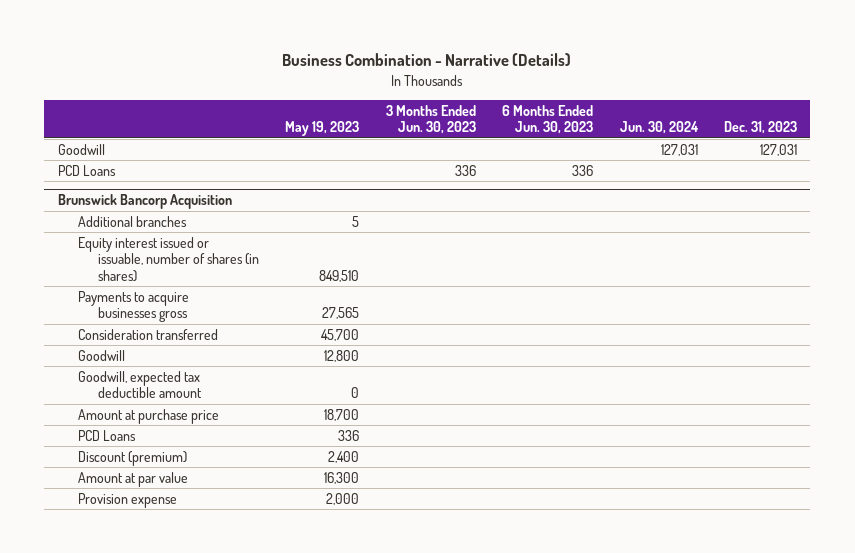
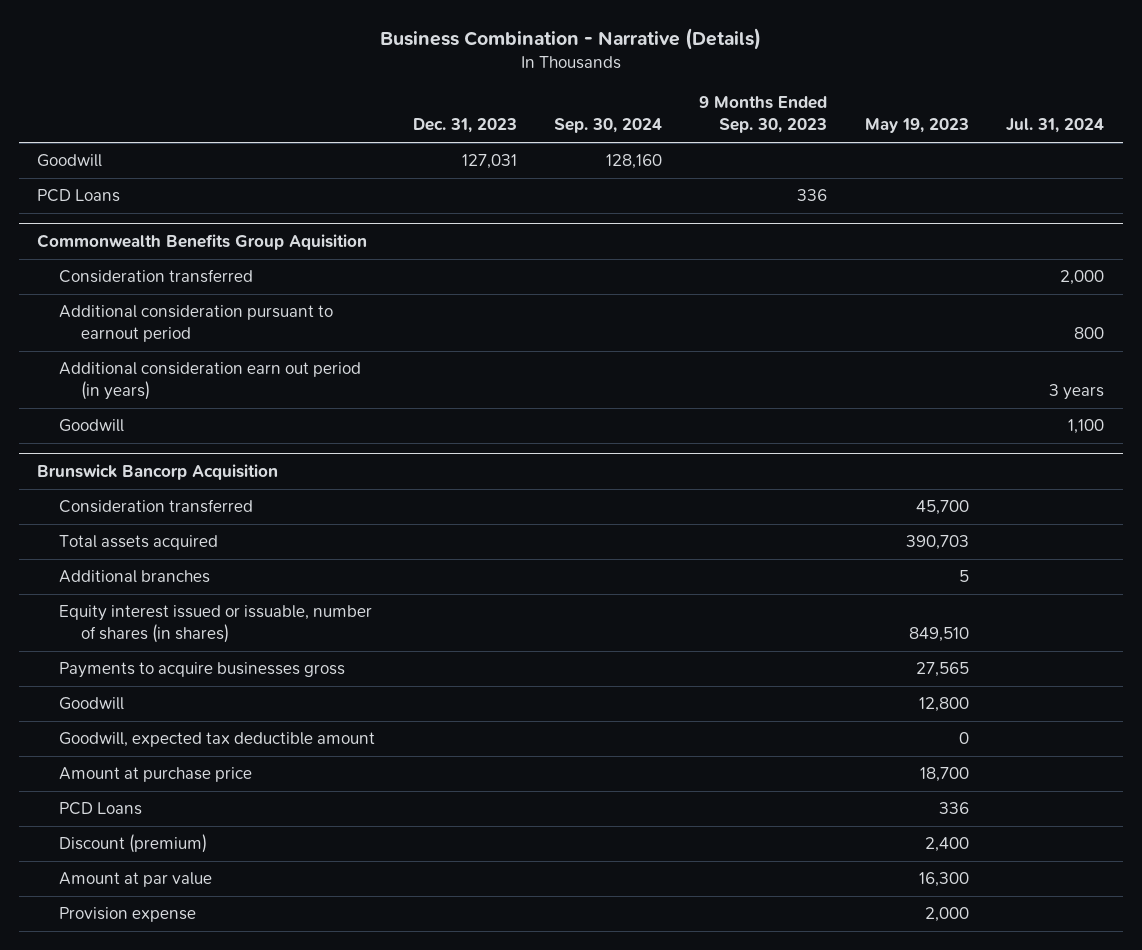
[385,104,476,135] 3 Months Ended Jun. 30, 2023 -> none
[502,104,594,135] 6 Months Ended Jun. 30, 2023 -> none
[619,121,699,135] Jun. 30, 2024 -> none
none -> [554,118,663,134] Sep. 30, 2024
none -> [699,96,828,134] 9 Months Ended Sep. 30, 2023
none -> [1006,118,1105,134] Jul. 31, 2024
none -> [37,234,368,251] Commonwealth Benefits Group Aquisition
none -> [59,269,254,284] Consideration transferred
none -> [59,305,334,343] Additional consideration pursuant to earnout period
none -> [59,362,362,401] Additional consideration earn out period (in years)
none -> [59,419,125,433] Goodwill
[77,328,218,340] Consideration transferred -> [59,499,254,514] Consideration transferred
none -> [59,535,219,551] Total assets acquired

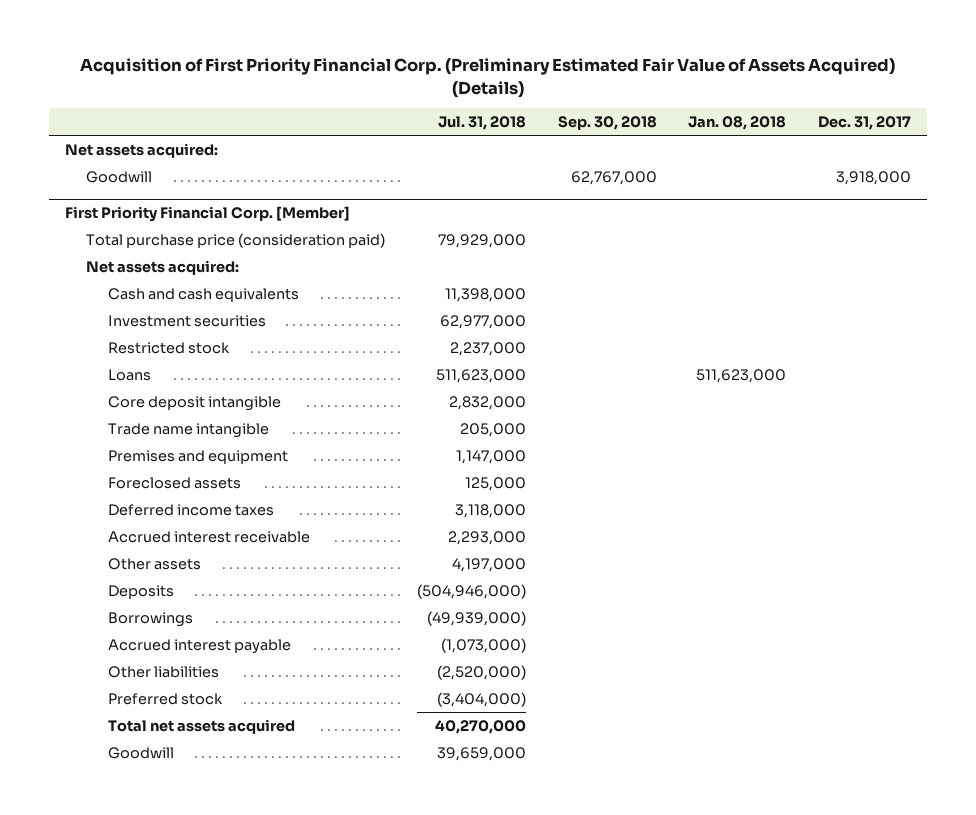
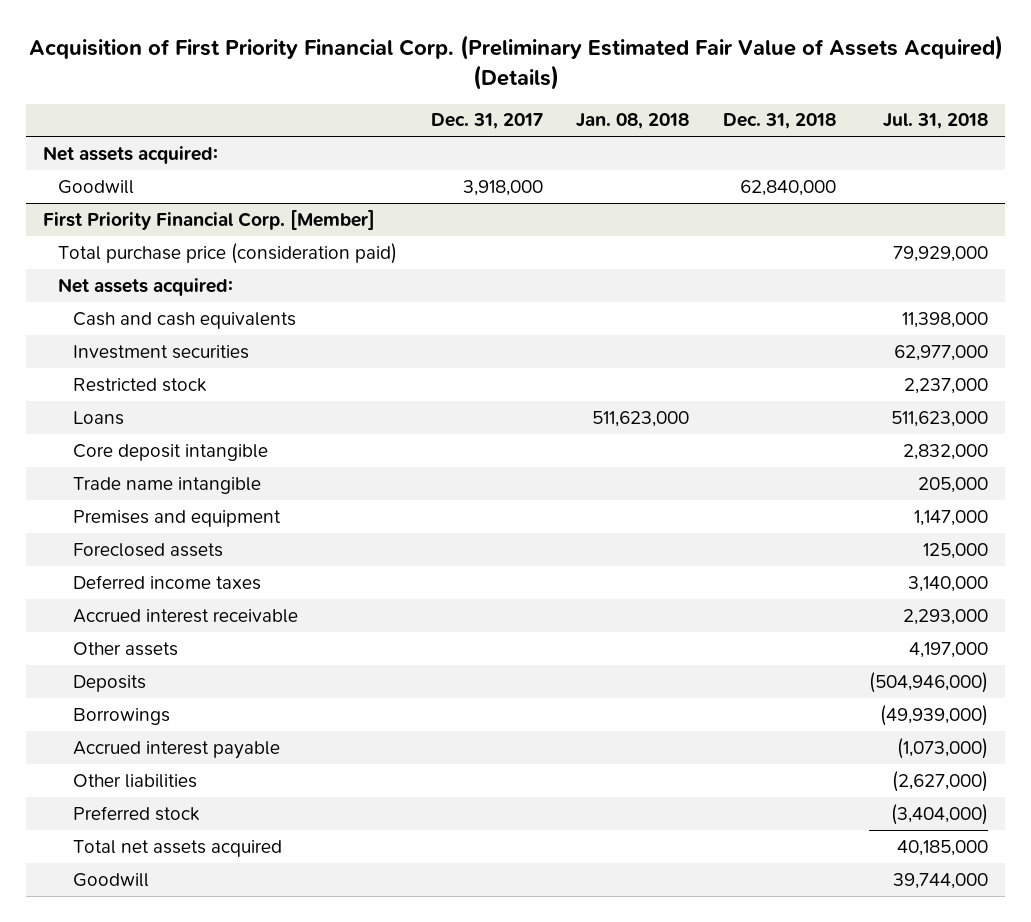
[557,116,657,131] Sep. 30, 2018 -> none
none -> [722,113,836,130] Dec. 31, 2018
[454,503,526,518] 3,118,000 -> [908,575,989,592] 3,140,000
[436,664,526,680] (2,520,000) -> [892,770,989,792] (2,627,000)
[434,719,526,734] 40,270,000 -> [897,839,989,856] 40,185,000
[436,746,526,761] 39,659,000 -> [893,872,989,889] 39,744,000

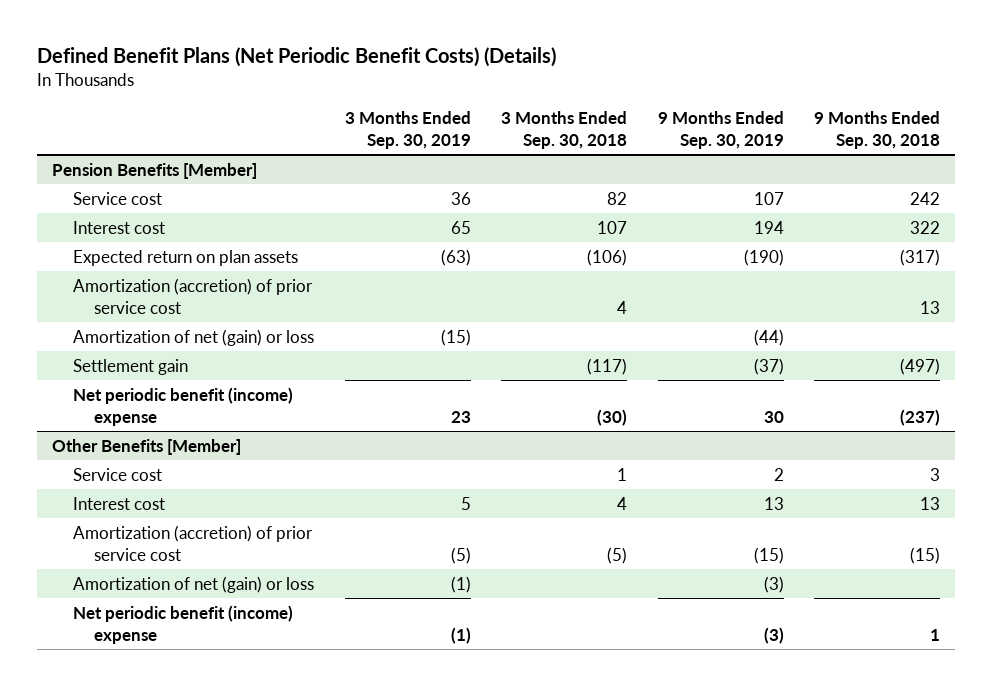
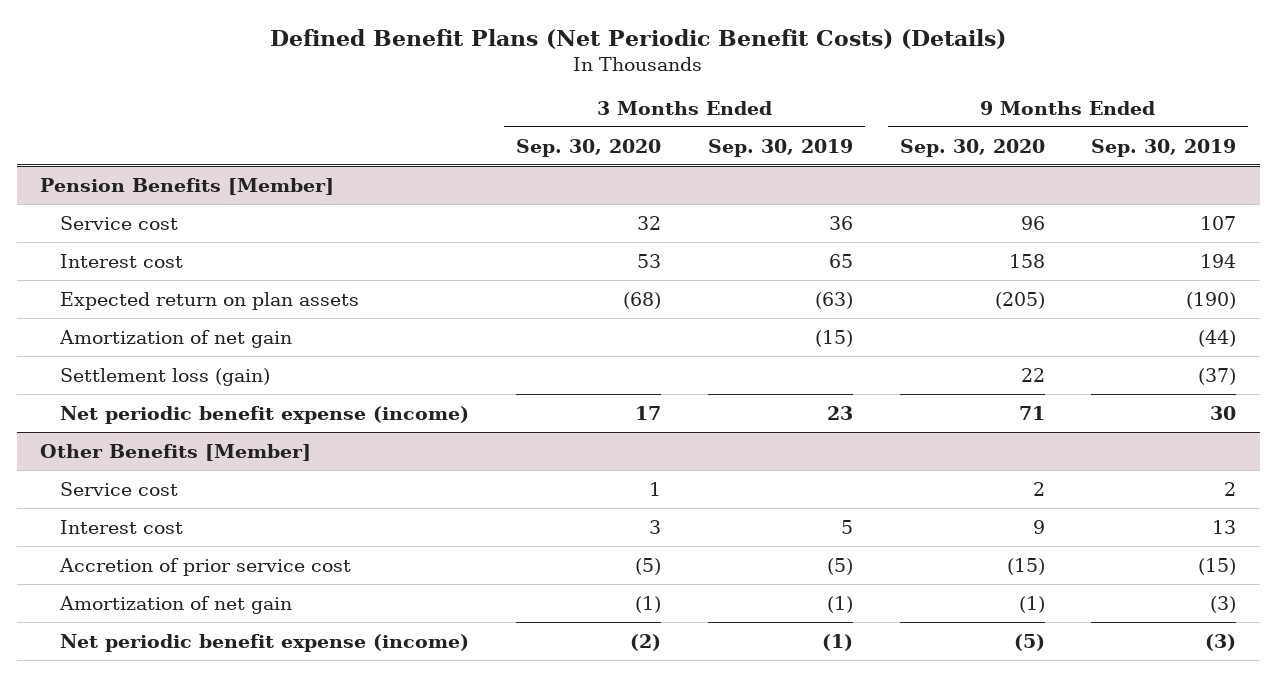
[501,110,628,150] 3 Months Ended Sep. 30, 2018 -> none
[814,110,941,150] 9 Months Ended Sep. 30, 2018 -> none
none -> [516,138,662,157] Sep. 30, 2020
none -> [899,138,1045,157] Sep. 30, 2020
[73,277,314,314] Amortization (accretion) of prior service cost -> none
[73,328,315,346] Amortization of net (gain) or loss -> [59,329,293,348] Amortization of net gain
[73,358,189,375] Settlement gain -> [60,367,271,386] Settlement loss (gain)
[73,386,294,426] Net periodic benefit (income) expense -> [60,405,470,424] Net periodic benefit expense (income)
[73,524,314,561] Amortization (accretion) of prior service cost -> [59,557,352,576] Accretion of prior service cost
[73,575,315,593] Amortization of net (gain) or loss -> [59,595,293,614] Amortization of net gain
[73,604,294,644] Net periodic benefit (income) expense -> [60,633,470,652] Net periodic benefit expense (income)

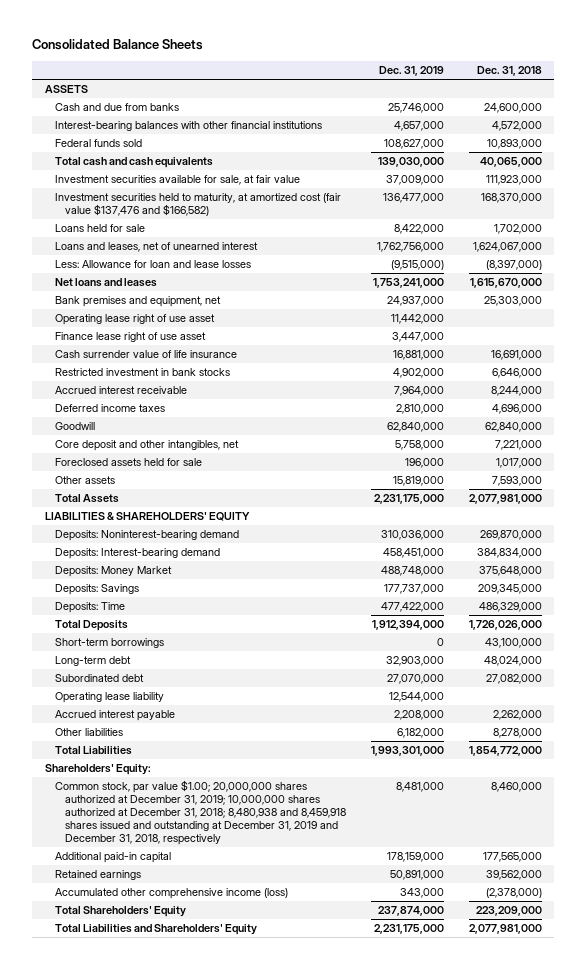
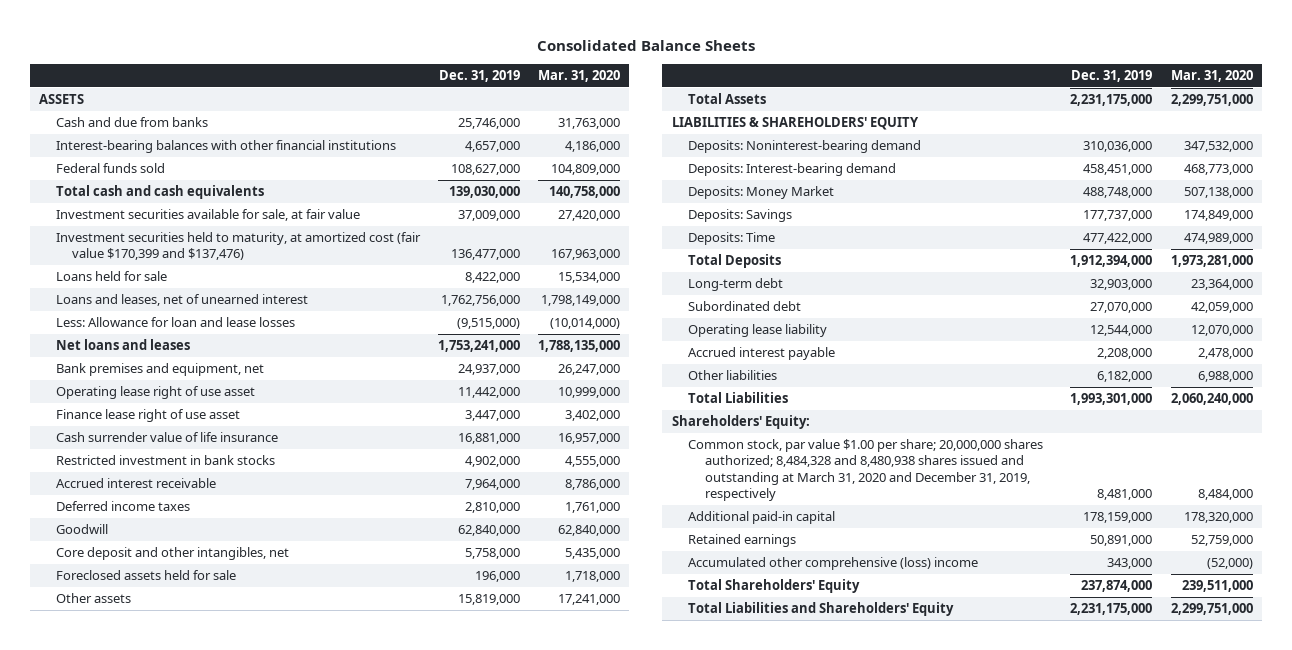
[476,65,542,76] Dec. 31, 2018 -> none
none -> [538,69,621,82] Mar. 31, 2020
[54,193,341,217] Investment securities held to maturity, at amortized cost (fair value $137,476 and $166,582) -> [55,232,421,261] Investment securities held to maturity, at amortized cost (fair value $170,399 and $137,476)
[54,638,164,649] Short-term borrowings -> none
[54,780,346,845] Common stock, par value $1.00; 20,000,000 shares authorized at December 31, 2019; 10,000,000 shares authorized at December 31, 2018; 8,480,938 and 8,459,918 shares issued and outstanding at December 31, 2019 and December 31, 2018, respectively -> [688,439,1044,502] Common stock, par value $1.00 per share; 20,000,000 shares authorized; 8,484,328 and 8,480,938 shares issued and outstanding at March 31, 2020 and December 31, 2019, respectively
[54,888,288,900] Accumulated other comprehensive income (loss) -> [688,557,979,571] Accumulated other comprehensive (loss) income

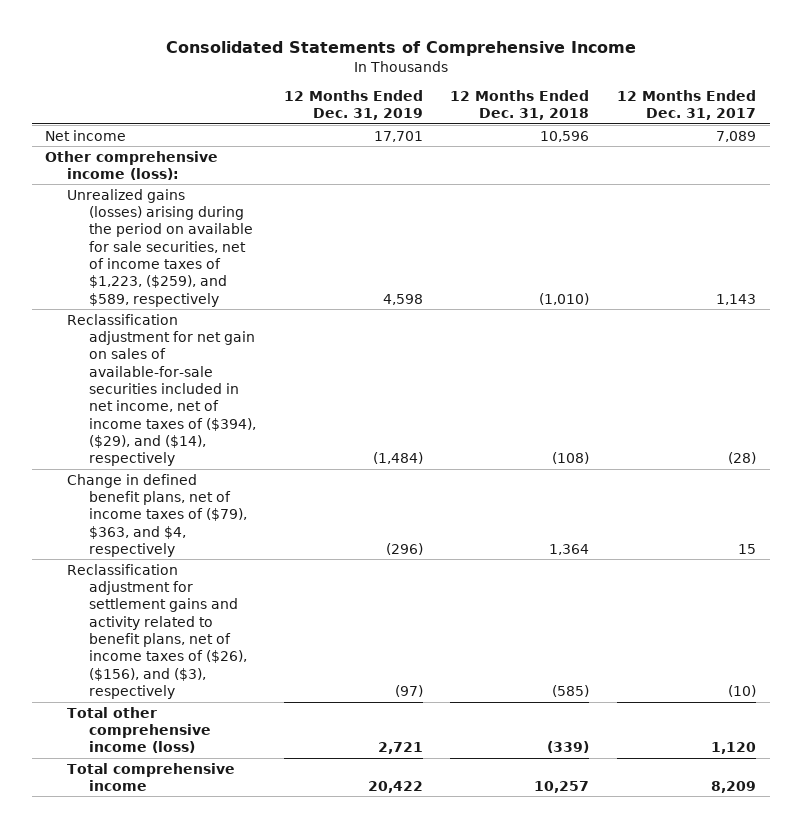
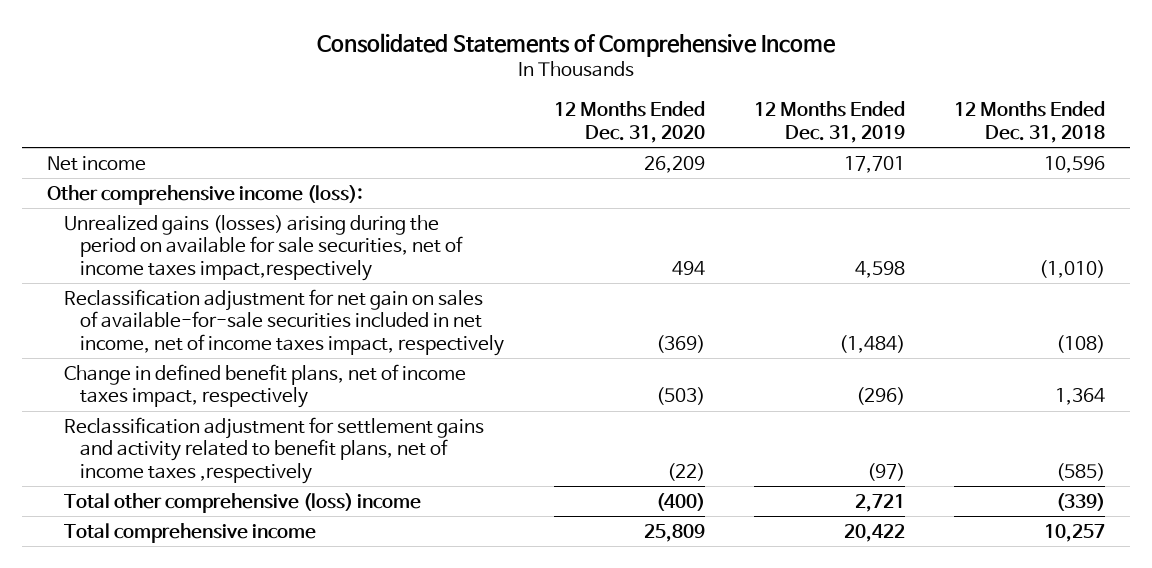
[617,90,757,121] 12 Months Ended Dec. 31, 2017 -> none
none -> [553,101,705,143] 12 Months Ended Dec. 31, 2020
[67,188,253,307] Unrealized gains (losses) arising during the period on available for sale securities, net of income taxes of $1,223, ($259), and $589, respectively -> [63,214,464,281] Unrealized gains (losses) arising during the period on available for sale securities, net of income taxes impact,respectively
[67,313,256,467] Reclassification adjustment for net gain on sales of available-for-sale securities included in net income, net of income taxes of ($394), ($29), and ($14), respectively -> [63,288,505,356] Reclassification adjustment for net gain on sales of available-for-sale securities included in net income, net of income taxes impact, respectively
[67,473,247,557] Change in defined benefit plans, net of income taxes of ($79), $363, and $4, respectively -> [63,363,466,409] Change in defined benefit plans, net of income taxes impact, respectively
[67,563,247,700] Reclassification adjustment for settlement gains and activity related to benefit plans, net of income taxes of ($26), ($156), and ($3), respectively -> [63,416,484,484] Reclassification adjustment for settlement gains and activity related to benefit plans, net of income taxes ,respectively
[67,706,211,754] Total other comprehensive income (loss) -> [63,492,421,513] Total other comprehensive (loss) income

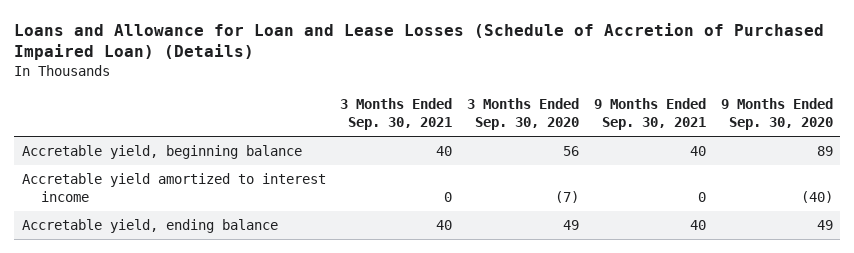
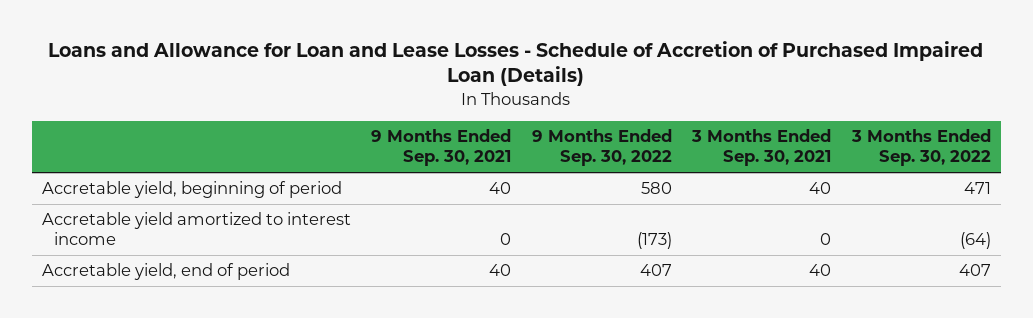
[14,22,825,61] Loans and Allowance for Loan and Lease Losses (Schedule of Accretion of Purchased Impaired Loan) (Details) -> [48,41,984,87] Loans and Allowance for Loan and Lease Losses - Schedule of Accretion of Purchased Impaired Loan (Details)
[467,98,580,131] 3 Months Ended Sep. 30, 2020 -> none
[720,98,833,131] 9 Months Ended Sep. 30, 2020 -> none
none -> [531,129,672,167] 9 Months Ended Sep. 30, 2022
none -> [850,129,991,167] 3 Months Ended Sep. 30, 2022
[21,145,302,160] Accretable yield, beginning balance -> [41,181,342,199] Accretable yield, beginning of period
[21,219,278,234] Accretable yield, ending balance -> [41,263,290,281] Accretable yield, end of period

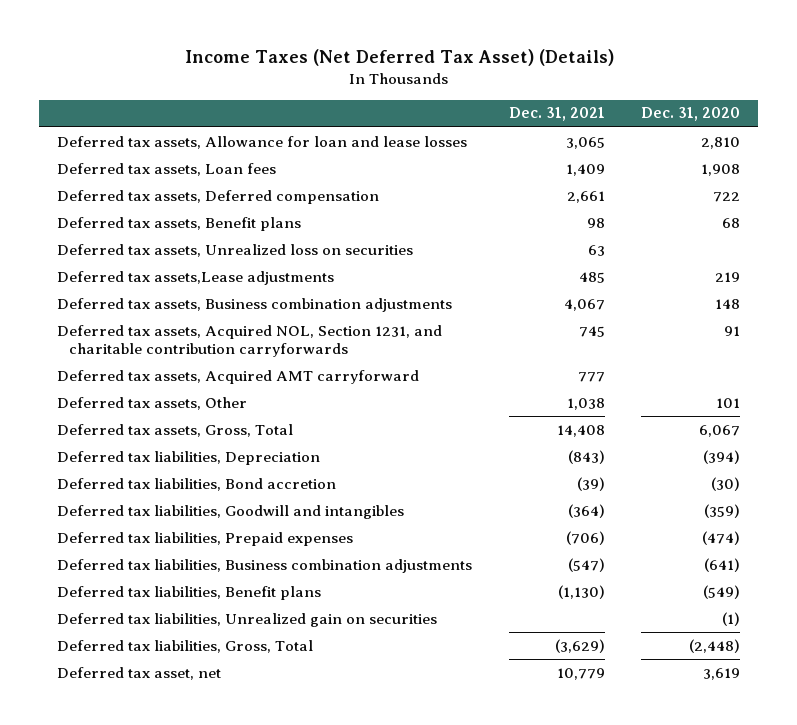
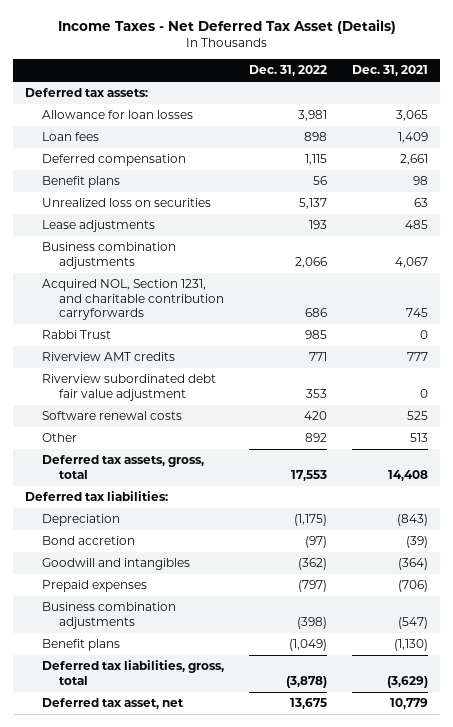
[184,49,614,67] Income Taxes (Net Deferred Tax Asset) (Details) -> [57,19,396,35] Income Taxes - Net Deferred Tax Asset (Details)
[640,107,740,122] Dec. 31, 2020 -> none
none -> [248,65,327,77] Dec. 31, 2022
[57,612,438,627] Deferred tax liabilities, Unrealized gain on securities -> none
none -> [25,88,149,98] Deferred tax assets:
[57,135,468,149] Deferred tax assets, Allowance for loan and lease losses -> [42,110,194,120] Allowance for loan losses
[57,162,277,176] Deferred tax assets, Loan fees -> [42,132,100,142] Loan fees
[57,189,380,204] Deferred tax assets, Deferred compensation -> [42,154,187,167] Deferred compensation
[57,216,302,231] Deferred tax assets, Benefit plans -> [42,176,121,189] Benefit plans
[57,243,414,257] Deferred tax assets, Unrealized loss on securities -> [42,198,212,208] Unrealized loss on securities
[57,270,335,285] Deferred tax assets,Lease adjustments -> [42,220,156,233] Lease adjustments
[57,297,453,312] Deferred tax assets, Business combination adjustments -> [42,242,177,269] Business combination adjustments
[57,324,443,357] Deferred tax assets, Acquired NOL, Section 1231, and charitable contribution carryforwards -> [42,279,224,321] Acquired NOL, Section 1231, and charitable contribution carryforwards
none -> [42,330,112,340] Rabbi Trust
[57,369,420,384] Deferred tax assets, Acquired AMT carryforward -> [42,352,176,362] Riverview AMT credits
none -> [42,374,217,401] Riverview subordinated debt fair value adjustment
none -> [42,411,183,421] Software renewal costs
[57,396,248,410] Deferred tax assets, Other -> [42,433,78,443] Other
[566,397,605,410] 1,038 -> [409,433,428,443] 513
[57,423,294,437] Deferred tax assets, Gross, Total -> [42,455,205,479] Deferred tax assets, gross, total
none -> [25,491,169,502] Deferred tax liabilities:
[57,450,321,465] Deferred tax liabilities, Depreciation -> [42,514,121,527] Depreciation
[57,477,337,491] Deferred tax liabilities, Bond accretion -> [42,536,136,546] Bond accretion
[57,504,405,519] Deferred tax liabilities, Goodwill and intangibles -> [42,558,191,571] Goodwill and intangibles
[57,531,354,546] Deferred tax liabilities, Prepaid expenses -> [42,580,148,593] Prepaid expenses
[57,558,473,573] Deferred tax liabilities, Business combination adjustments -> [42,602,177,629] Business combination adjustments
[57,585,322,600] Deferred tax liabilities, Benefit plans -> [42,639,121,652] Benefit plans
[57,639,314,653] Deferred tax liabilities, Gross, Total -> [42,660,225,685] Deferred tax liabilities, gross, total

